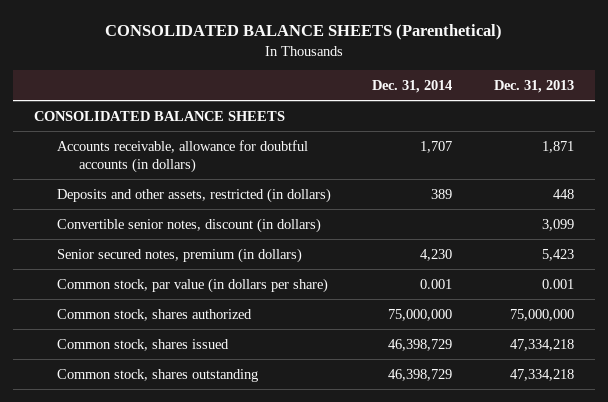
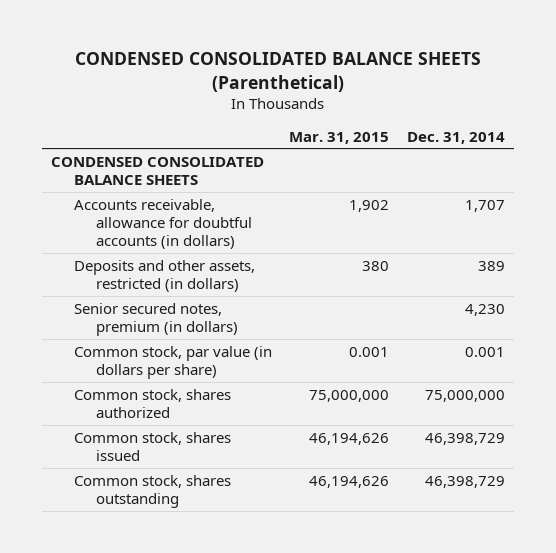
[105,23,503,40] CONSOLIDATED BALANCE SHEETS (Parenthetical) -> [74,52,481,92] CONDENSED CONSOLIDATED BALANCE SHEETS (Parenthetical)
[493,79,574,93] Dec. 31, 2013 -> none
none -> [289,131,390,144] Mar. 31, 2015
[34,110,286,121] CONSOLIDATED BALANCE SHEETS -> [50,156,264,185] CONDENSED CONSOLIDATED BALANCE SHEETS
[56,217,321,233] Convertible senior notes, discount (in dollars) -> none

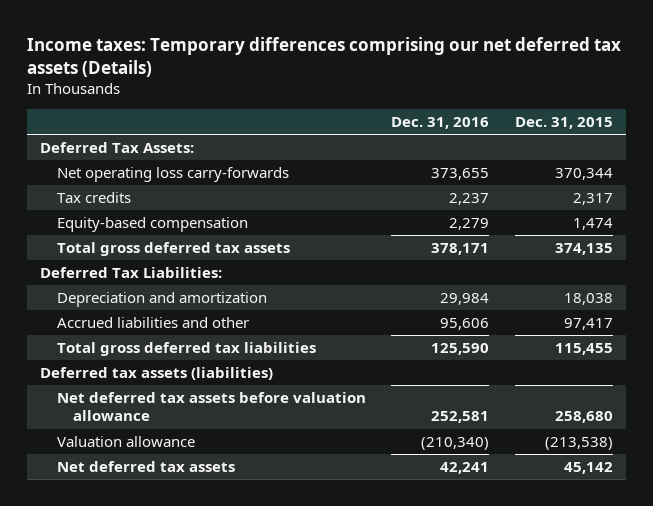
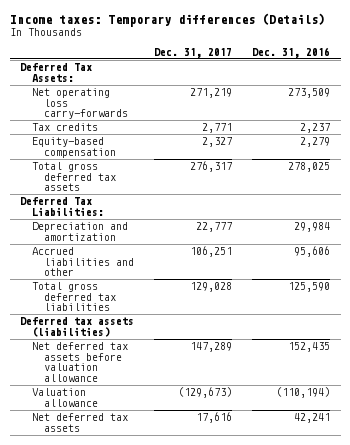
[27,36,622,77] Income taxes: Temporary differences comprising our net deferred tax assets (Details) -> [9,12,325,27] Income taxes: Temporary differences (Details)
[514,117,613,130] Dec. 31, 2015 -> none
none -> [154,47,233,58] Dec. 31, 2017
[431,168,490,181] 373,655 -> [288,88,331,99] 273,509
[431,243,490,256] 378,171 -> [288,162,331,173] 278,025
[431,411,490,424] 252,581 -> [288,342,331,353] 152,435
[421,437,490,451] (210,340) -> [276,387,331,399] (110,194)

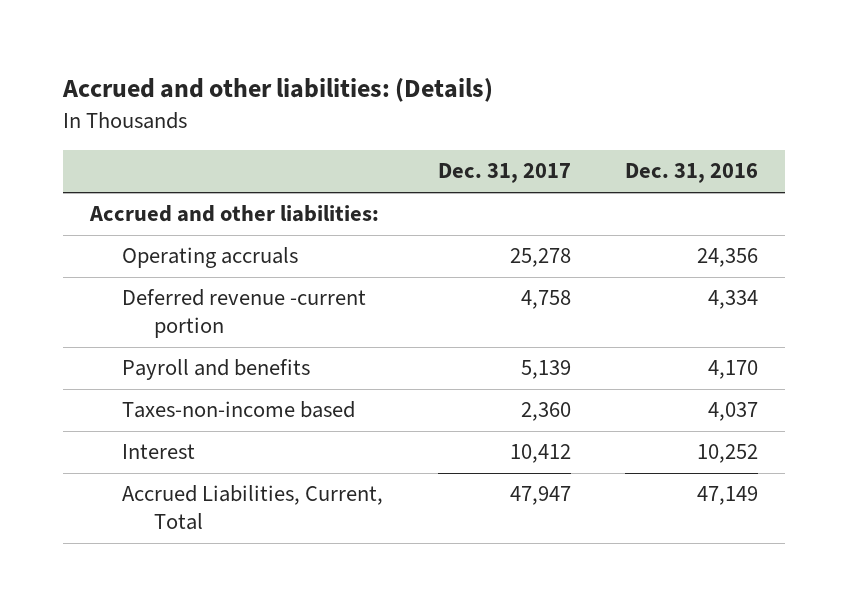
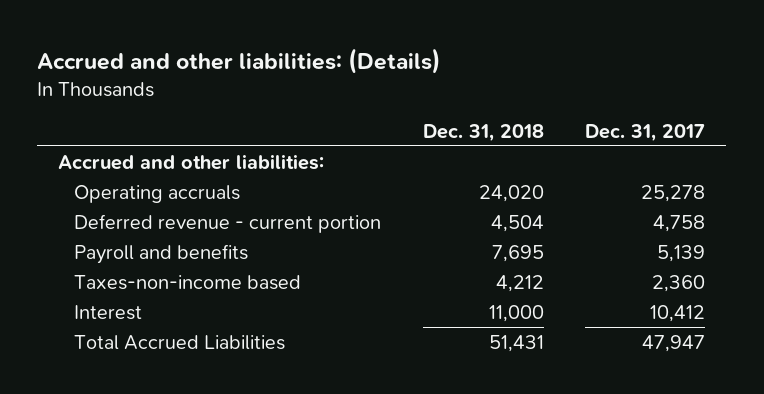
[625,163,759,184] Dec. 31, 2016 -> none
none -> [422,123,544,142] Dec. 31, 2018
[122,289,367,338] Deferred revenue -current portion -> [74,213,382,233] Deferred revenue - current portion
[122,485,384,530] Accrued Liabilities, Current, Total -> [74,334,286,350] Total Accrued Liabilities

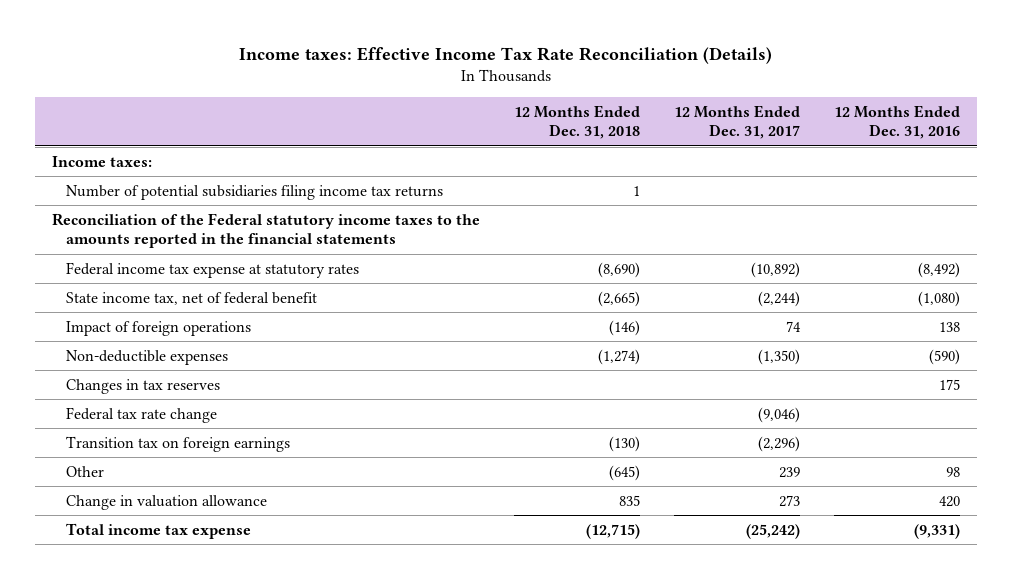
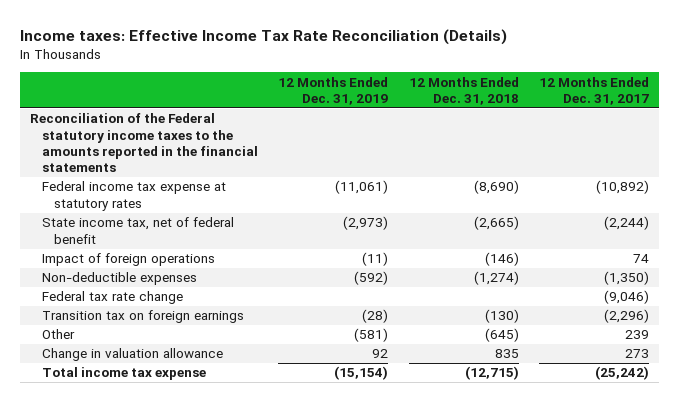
[834,104,961,140] 12 Months Ended Dec. 31, 2016 -> none
none -> [278,76,389,106] 12 Months Ended Dec. 31, 2019
[52,155,153,167] Income taxes: -> none
[66,184,444,200] Number of potential subsidiaries filing income tax returns -> none
[66,378,221,394] Changes in tax reserves -> none

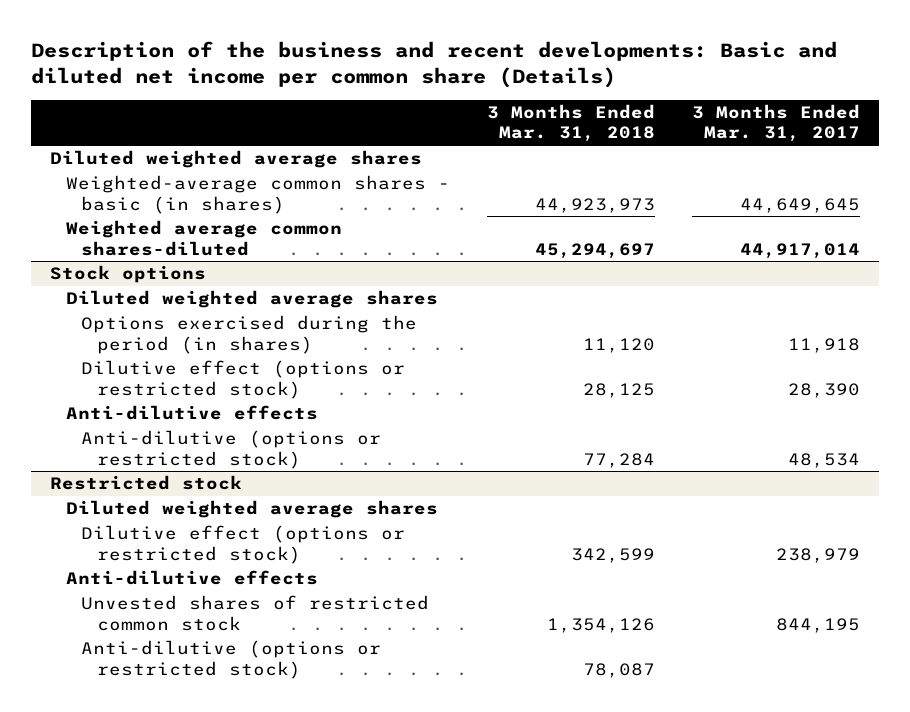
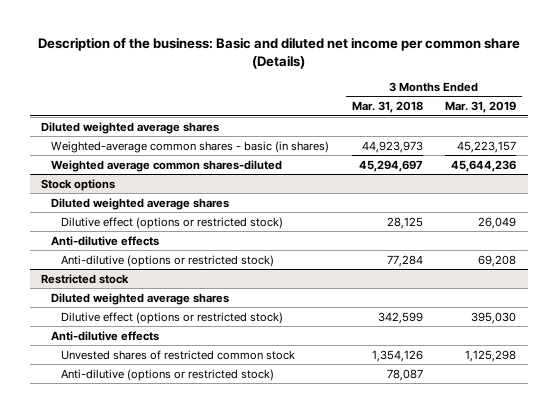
[31,41,838,89] Description of the business and recent developments: Basic and diluted net income per common share (Details) -> [37,36,520,69] Description of the business: Basic and diluted net income per common share (Details)
[692,103,861,143] 3 Months Ended Mar. 31, 2017 -> none
none -> [445,101,517,114] Mar. 31, 2019
[81,315,418,354] Options exercised during the period (in shares) -> none

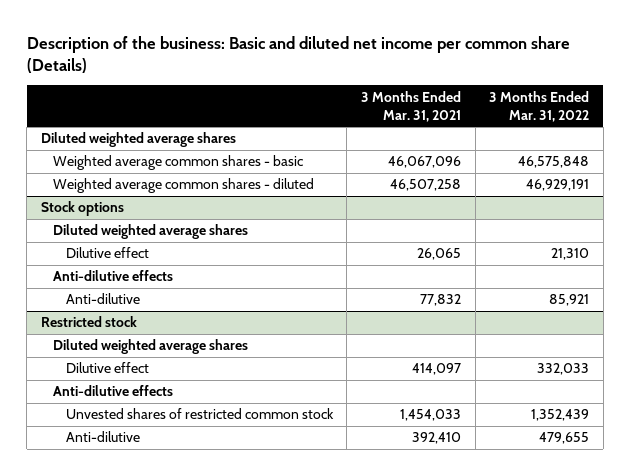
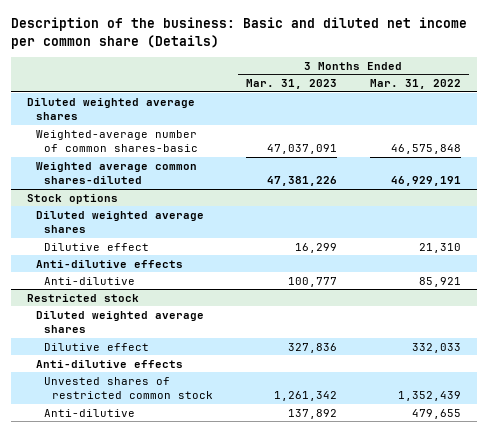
[360,90,461,122] 3 Months Ended Mar. 31, 2021 -> none
none -> [246,78,338,89] Mar. 31, 2023
[53,155,304,171] Weighted average common shares - basic -> [35,129,198,152] Weighted-average number of common shares-basic
[53,178,315,194] Weighted average common shares - diluted -> [35,161,197,184] Weighted average common shares-diluted

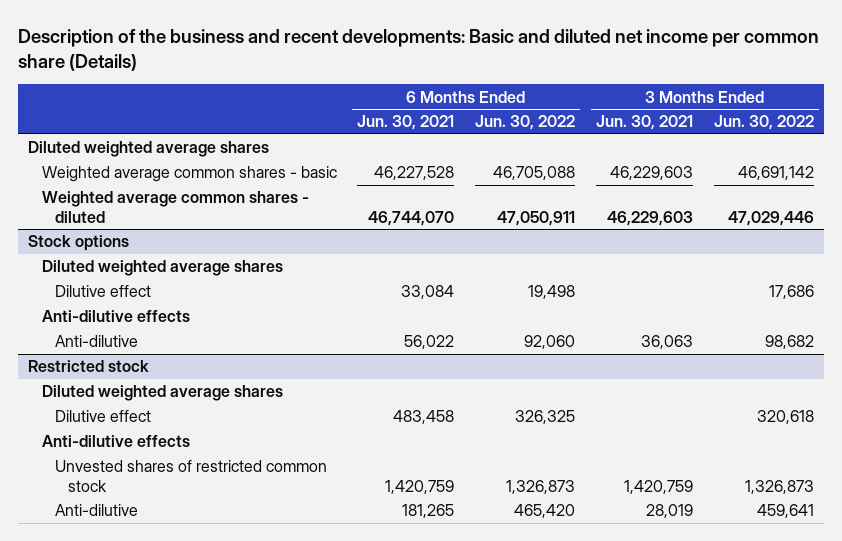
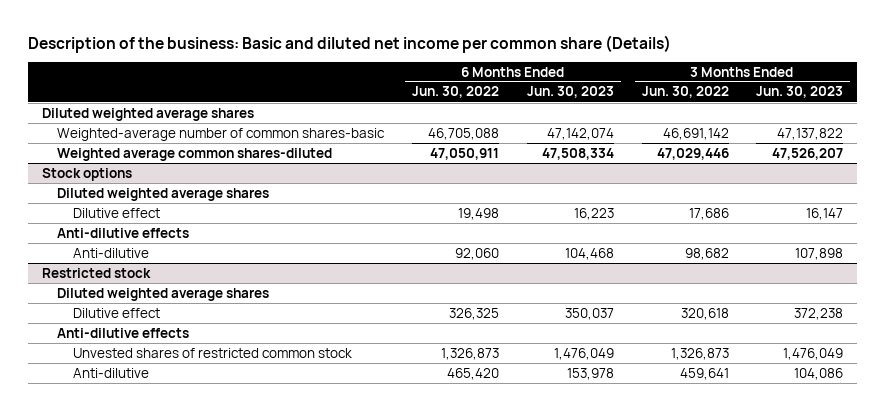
[17,29,819,72] Description of the business and recent developments: Basic and diluted net income per common share (Details) -> [27,34,671,53] Description of the business: Basic and diluted net income per common share (Details)
[357,115,455,131] Jun. 30, 2021 -> none
[595,115,693,131] Jun. 30, 2021 -> none
none -> [526,86,614,99] Jun. 30, 2023
none -> [756,86,844,99] Jun. 30, 2023
[41,166,337,183] Weighted average common shares - basic -> [57,127,386,141] Weighted-average number of common shares-basic
[41,191,309,223] Weighted average common shares - diluted -> [57,147,333,161] Weighted average common shares-diluted

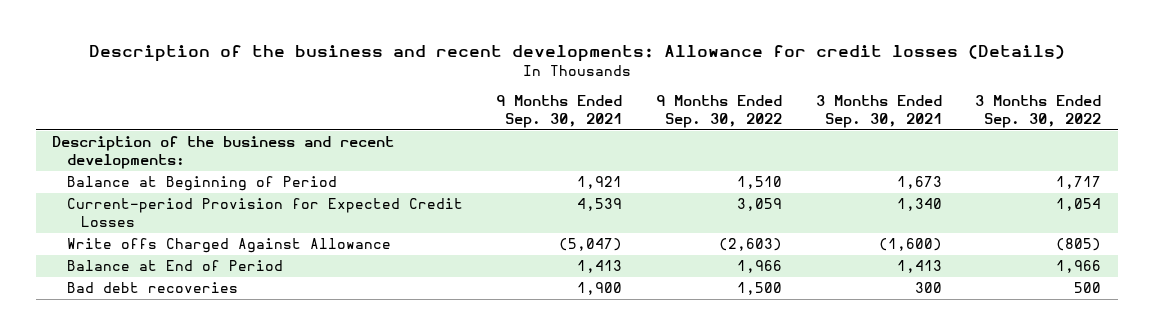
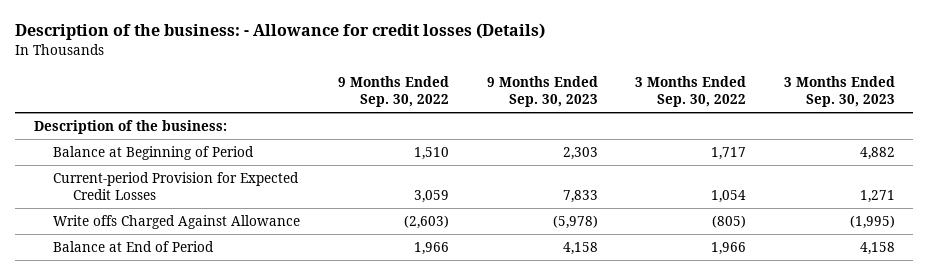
[88,45,1065,63] Description of the business and recent developments: Allowance for credit losses (Details) -> [15,23,546,41] Description of the business: - Allowance for credit losses (Details)
[496,95,623,129] 9 Months Ended Sep. 30, 2021 -> none
[815,95,942,129] 3 Months Ended Sep. 30, 2021 -> none
none -> [486,75,598,107] 9 Months Ended Sep. 30, 2023
none -> [783,75,895,107] 3 Months Ended Sep. 30, 2023
[52,136,395,170] Description of the business and recent developments: -> [33,119,227,134] Description of the business:
[66,282,238,294] Bad debt recoveries -> none

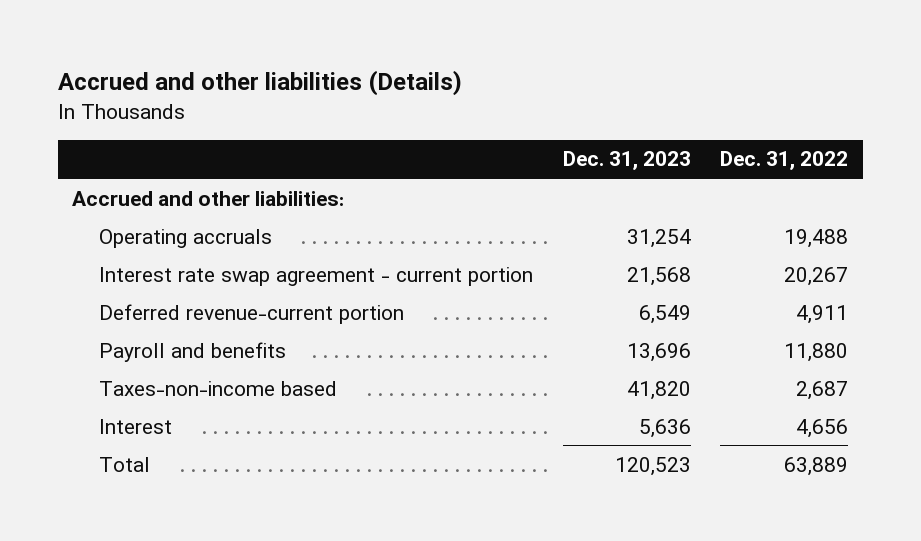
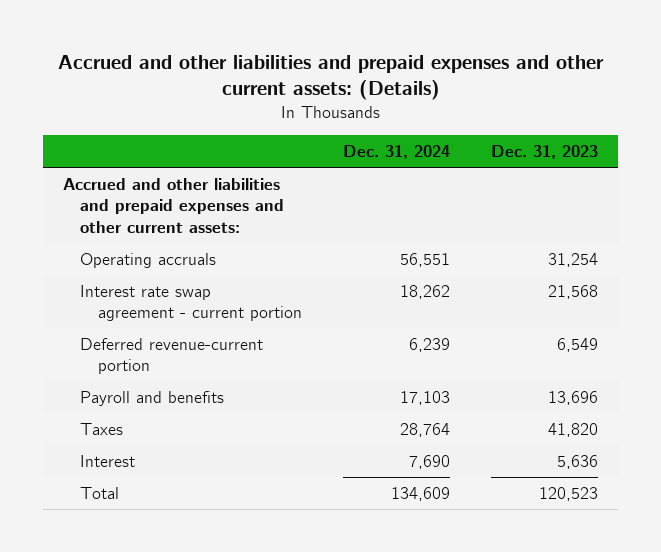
[57,70,462,97] Accrued and other liabilities (Details) -> [57,55,604,101] Accrued and other liabilities and prepaid expenses and other current assets: (Details)
[720,151,849,171] Dec. 31, 2022 -> none
none -> [342,144,450,159] Dec. 31, 2024
[72,190,345,206] Accrued and other liabilities: -> [63,177,285,233] Accrued and other liabilities and prepaid expenses and other current assets:
[99,380,338,396] Taxes-non-income based -> [80,422,124,435] Taxes

